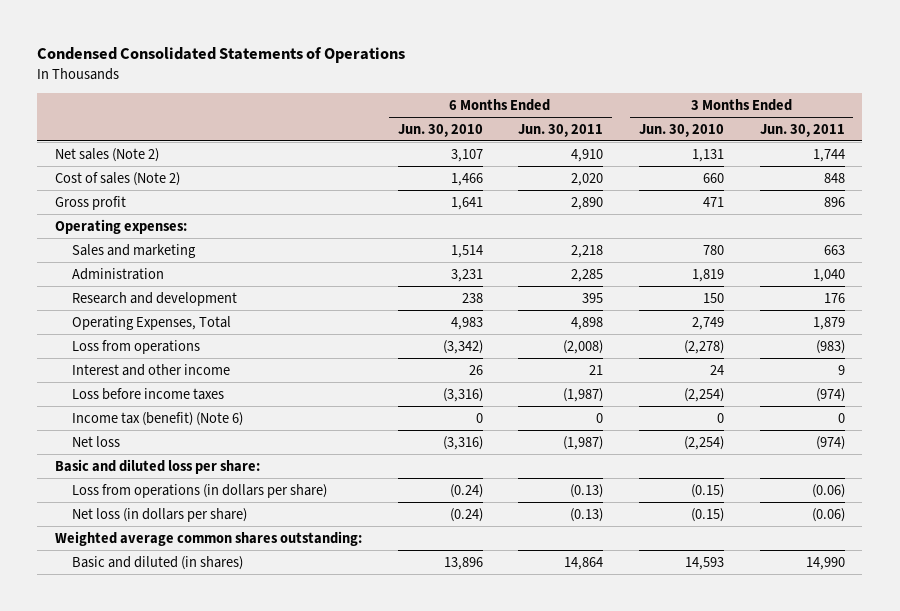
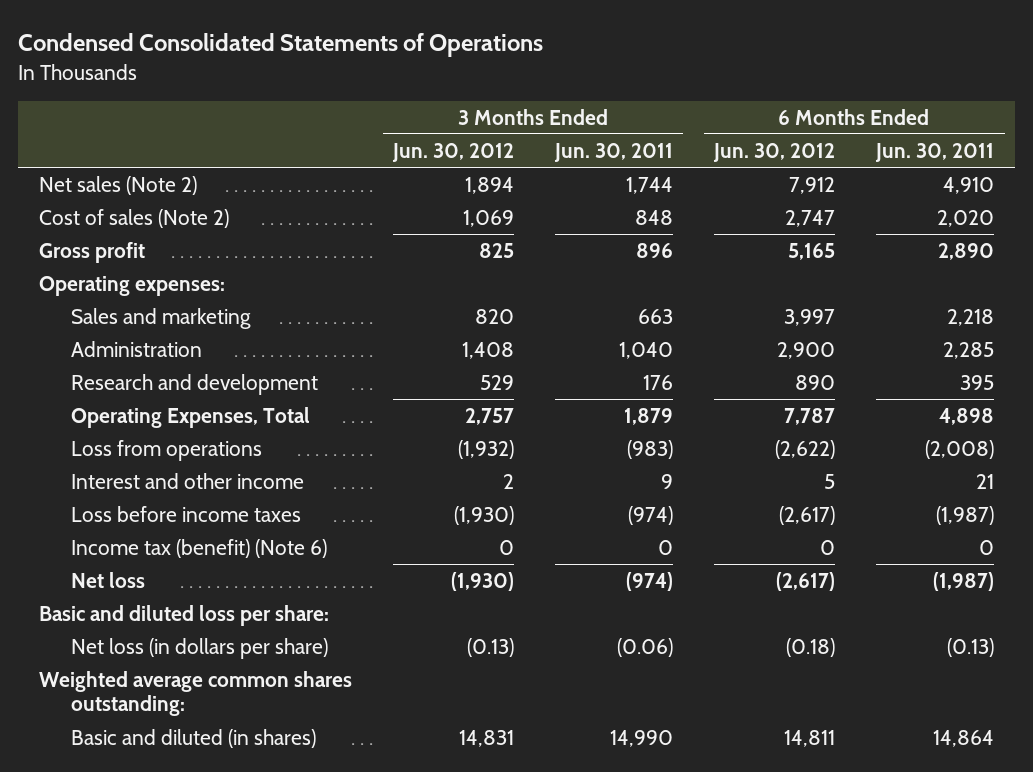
[397,123,483,137] Jun. 30, 2010 -> none
[638,123,724,137] Jun. 30, 2010 -> none
none -> [392,142,515,162] Jun. 30, 2012
none -> [713,142,836,162] Jun. 30, 2012
[72,483,328,498] Loss from operations (in dollars per share) -> none

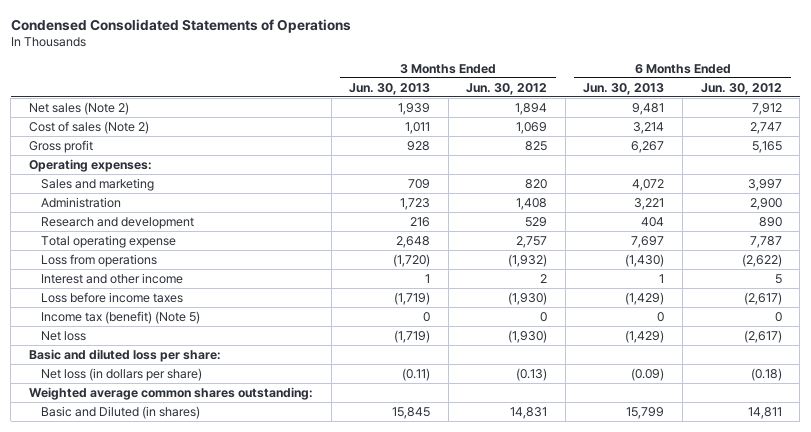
[554,142,674,162] Jun. 30, 2011 -> none
[875,142,995,162] Jun. 30, 2011 -> none
none -> [349,82,431,95] Jun. 30, 2013
none -> [583,82,665,95] Jun. 30, 2013
[71,407,311,429] Operating Expenses, Total -> [40,234,176,248] Total operating expense
[71,539,328,559] Income tax (benefit) (Note 6) -> [40,310,200,324] Income tax (benefit) (Note 5)
[71,729,317,749] Basic and diluted (in shares) -> [40,405,200,419] Basic and Diluted (in shares)

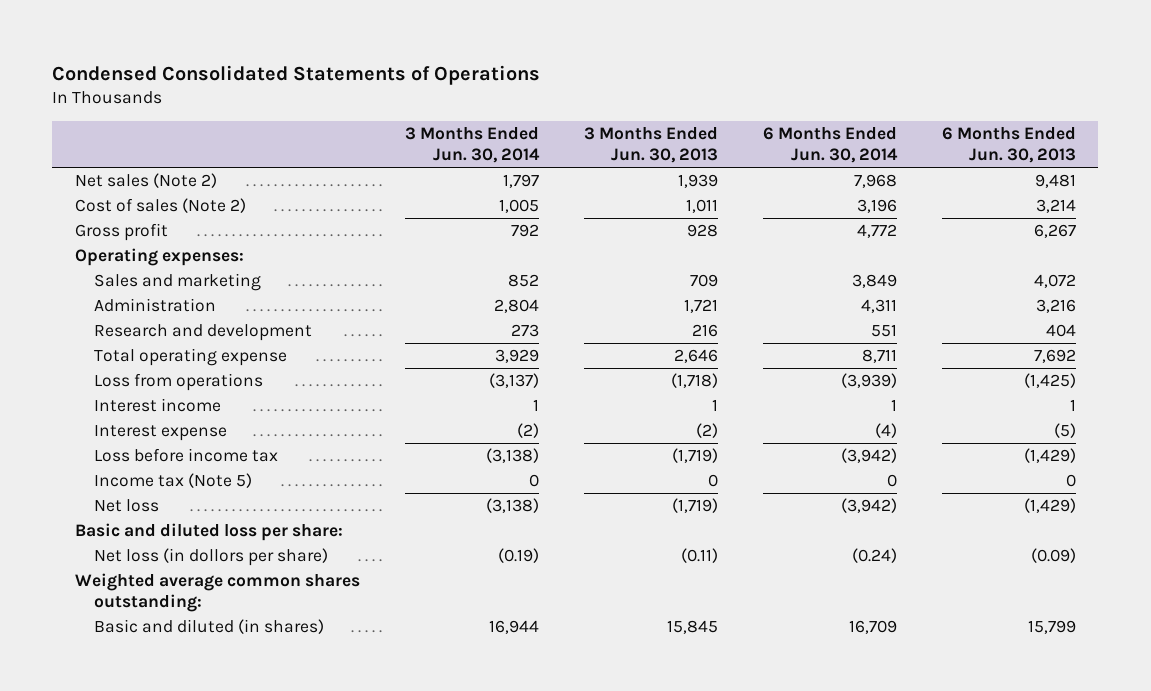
[466,82,548,95] Jun. 30, 2012 -> none
[700,82,782,95] Jun. 30, 2012 -> none
none -> [404,127,540,164] 3 Months Ended Jun. 30, 2014
none -> [762,127,898,164] 6 Months Ended Jun. 30, 2014
[400,197,431,210] 1,723 -> [683,299,718,314] 1,721
[634,197,665,210] 3,221 -> [1035,299,1076,314] 3,216
[396,235,431,248] 2,648 -> [673,349,718,364] 2,646
[631,235,665,248] 7,697 -> [1033,349,1076,364] 7,692
[393,253,431,267] (1,720) -> [670,373,718,389] (1,718)
[625,253,665,267] (1,430) -> [1023,373,1076,389] (1,425)
[40,272,183,284] Interest and other income -> [93,398,221,413] Interest income
none -> [93,425,227,442] Interest expense
[40,291,183,303] Loss before income taxes -> [93,448,278,463] Loss before income tax
[40,310,200,324] Income tax (benefit) (Note 5) -> [93,473,252,489] Income tax (Note 5)
[40,367,202,381] Net loss (in dollars per share) -> [93,548,328,567] Net loss (in dollors per share)
[40,405,200,419] Basic and Diluted (in shares) -> [93,619,324,635] Basic and diluted (in shares)

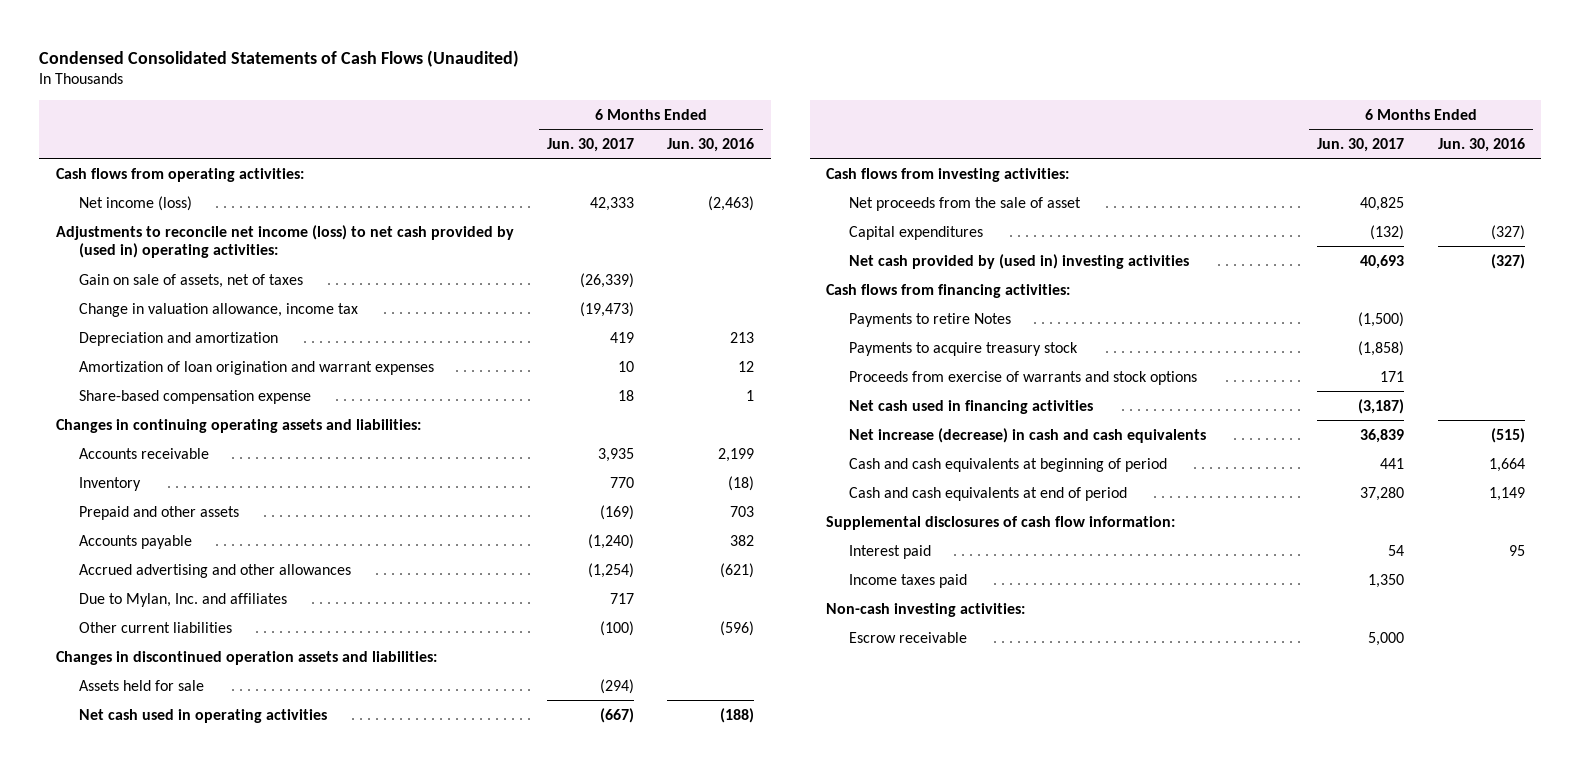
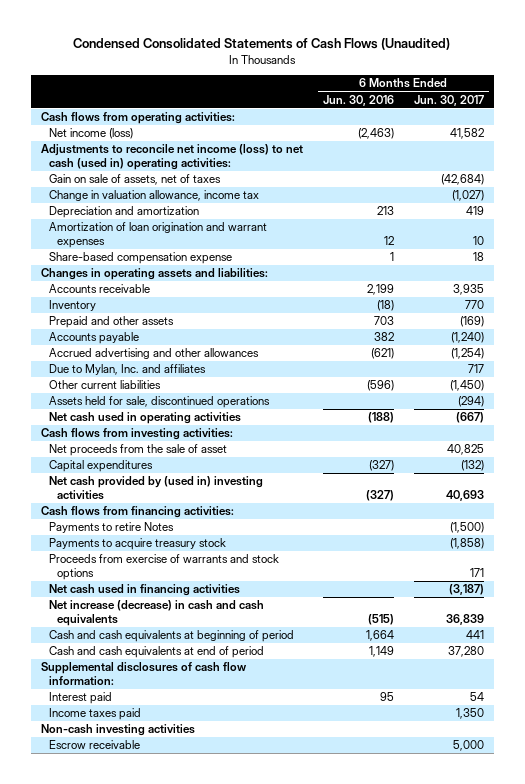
[590,196,635,211] 42,333 -> [449,128,484,140] 41,582
[55,224,514,259] Adjustments to reconcile net income (loss) to net cash provided by (used in) operating activities: -> [40,144,303,170] Adjustments to reconcile net income (loss) to net cash (used in) operating activities:
[580,272,635,288] (26,339) -> [440,174,484,186] (42,684)
[580,301,635,317] (19,473) -> [451,190,484,202] (1,027)
[55,418,421,433] Changes in continuing operating assets and liabilities: -> [40,268,268,281] Changes in operating assets and liabilities:
[55,650,437,665] Changes in discontinued operation assets and liabilities: -> none
[600,620,635,636] (100) -> [449,380,484,392] (1,450)
[78,679,204,691] Assets held for sale -> [48,396,270,409] Assets held for sale, discontinued operations
[826,602,1026,617] Non-cash investing activities: -> [40,724,195,737] Non-cash investing activities

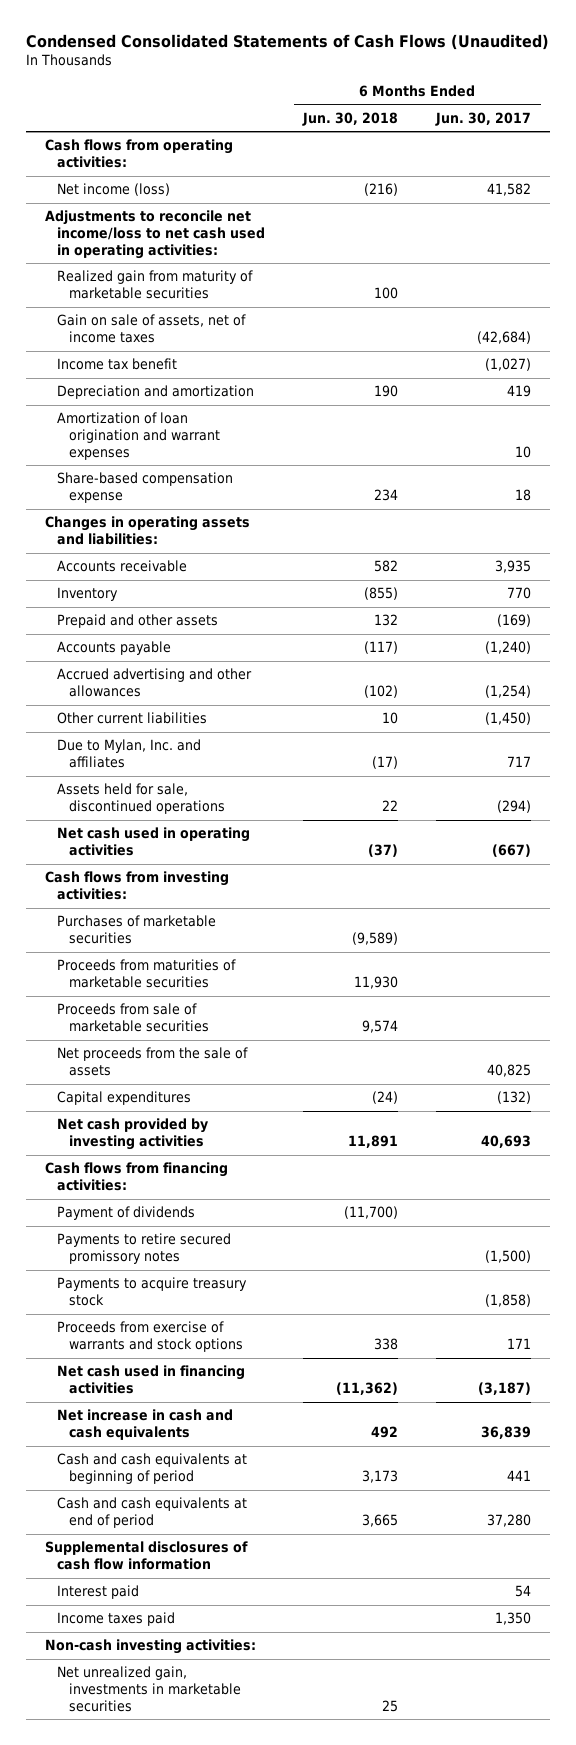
[322,94,394,106] Jun. 30, 2016 -> none
none -> [302,111,399,126] Jun. 30, 2018
[40,144,303,170] Adjustments to reconcile net income (loss) to net cash (used in) operating activities: -> [44,210,266,260] Adjustments to reconcile net income/loss to net cash used in operating activities:
none -> [57,270,254,300] Realized gain from maturity of marketable securities
[48,174,221,186] Gain on sale of assets, net of taxes -> [57,314,247,344] Gain on sale of assets, net of income taxes
[48,190,259,202] Change in valuation allowance, income tax -> [57,358,178,371] Income tax benefit
[48,364,206,376] Due to Mylan, Inc. and affiliates -> [57,739,202,769] Due to Mylan, Inc. and affiliates
none -> [57,915,217,945] Purchases of marketable securities
none -> [57,959,237,989] Proceeds from maturities of marketable securities
none -> [57,1003,210,1033] Proceeds from sale of marketable securities
[48,444,227,457] Net proceeds from the sale of asset -> [57,1047,249,1077] Net proceeds from the sale of assets
[48,476,263,500] Net cash provided by (used in) investing activities -> [57,1118,209,1151] Net cash provided by investing activities
none -> [57,1206,196,1221] Payment of dividends
[48,522,174,534] Payments to retire Notes -> [57,1233,232,1265] Payments to retire secured promissory notes
[48,600,264,626] Net increase (decrease) in cash and cash equivalents -> [57,1409,234,1441] Net increase in cash and cash equivalents
[40,662,247,685] Supplemental disclosures of cash flow information: -> [44,1541,248,1571] Supplemental disclosures of cash flow information
[48,740,140,750] Escrow receivable -> none
[40,724,195,737] Non-cash investing activities -> [44,1639,256,1655] Non-cash investing activities:
none -> [57,1666,242,1713] Net unrealized gain, investments in marketable securities

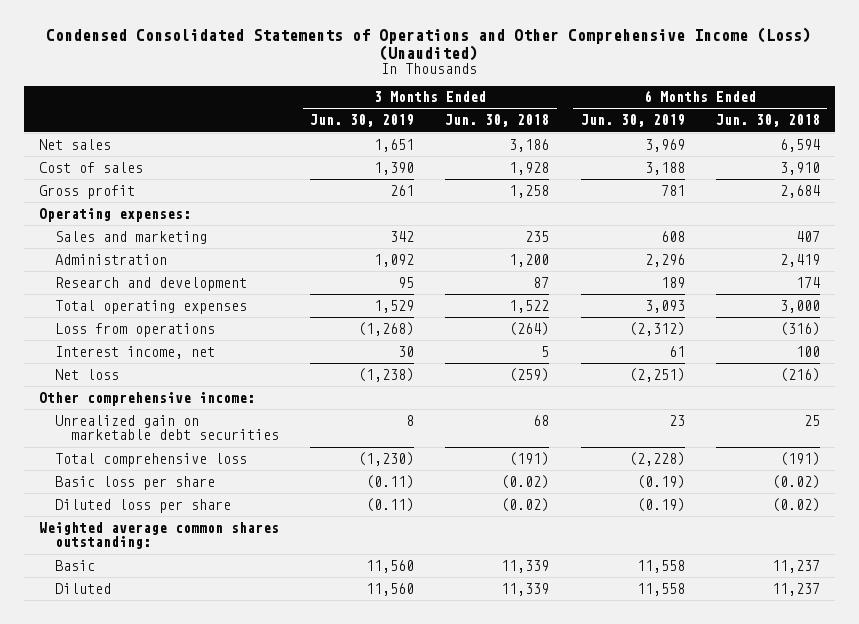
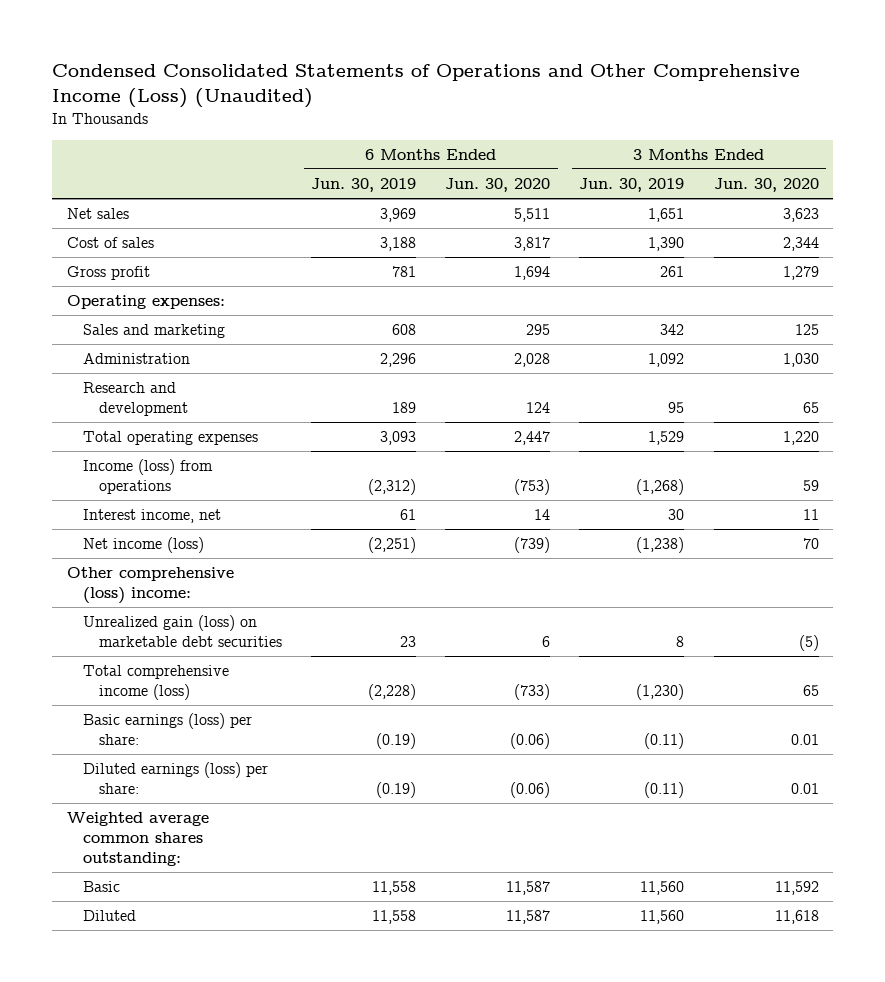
[445,114,550,128] Jun. 30, 2018 -> none
[715,114,820,128] Jun. 30, 2018 -> none
none -> [445,178,551,193] Jun. 30, 2020
none -> [713,178,819,193] Jun. 30, 2020
[55,322,216,337] Loss from operations -> [82,459,213,494] Income (loss) from operations
[55,368,120,380] Net loss -> [82,537,204,554] Net income (loss)
[39,391,256,406] Other comprehensive income: -> [66,567,234,604] Other comprehensive (loss) income:
[55,414,279,441] Unrealized gain on marketable debt securities -> [82,615,283,647] Unrealized gain (loss) on marketable debt securities
[55,452,248,467] Total comprehensive loss -> [82,665,229,700] Total comprehensive income (loss)
[55,475,216,490] Basic loss per share -> [82,713,252,745] Basic earnings (loss) per share:
[55,498,232,513] Diluted loss per share -> [82,762,268,794] Diluted earnings (loss) per share:

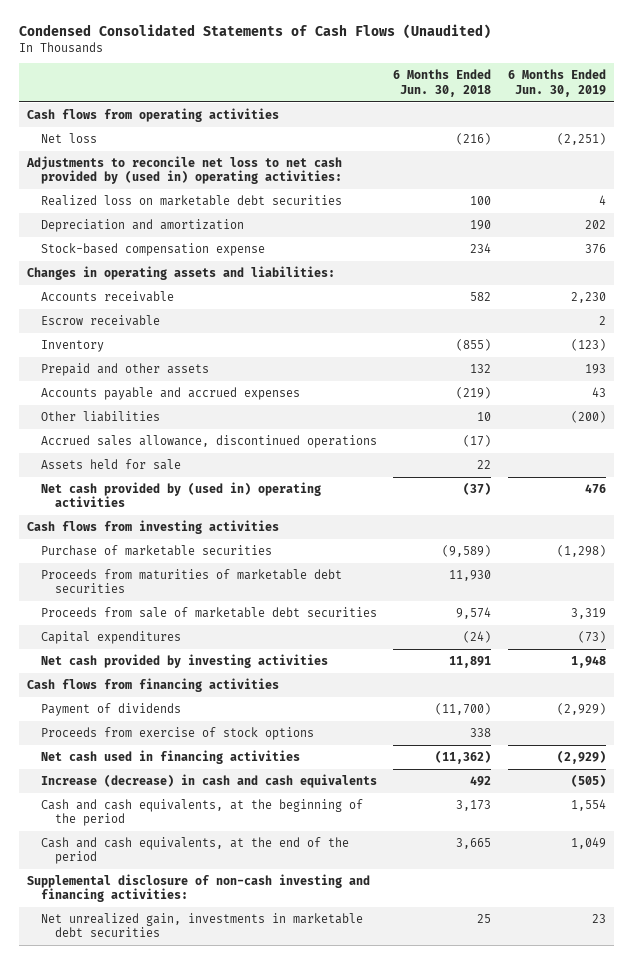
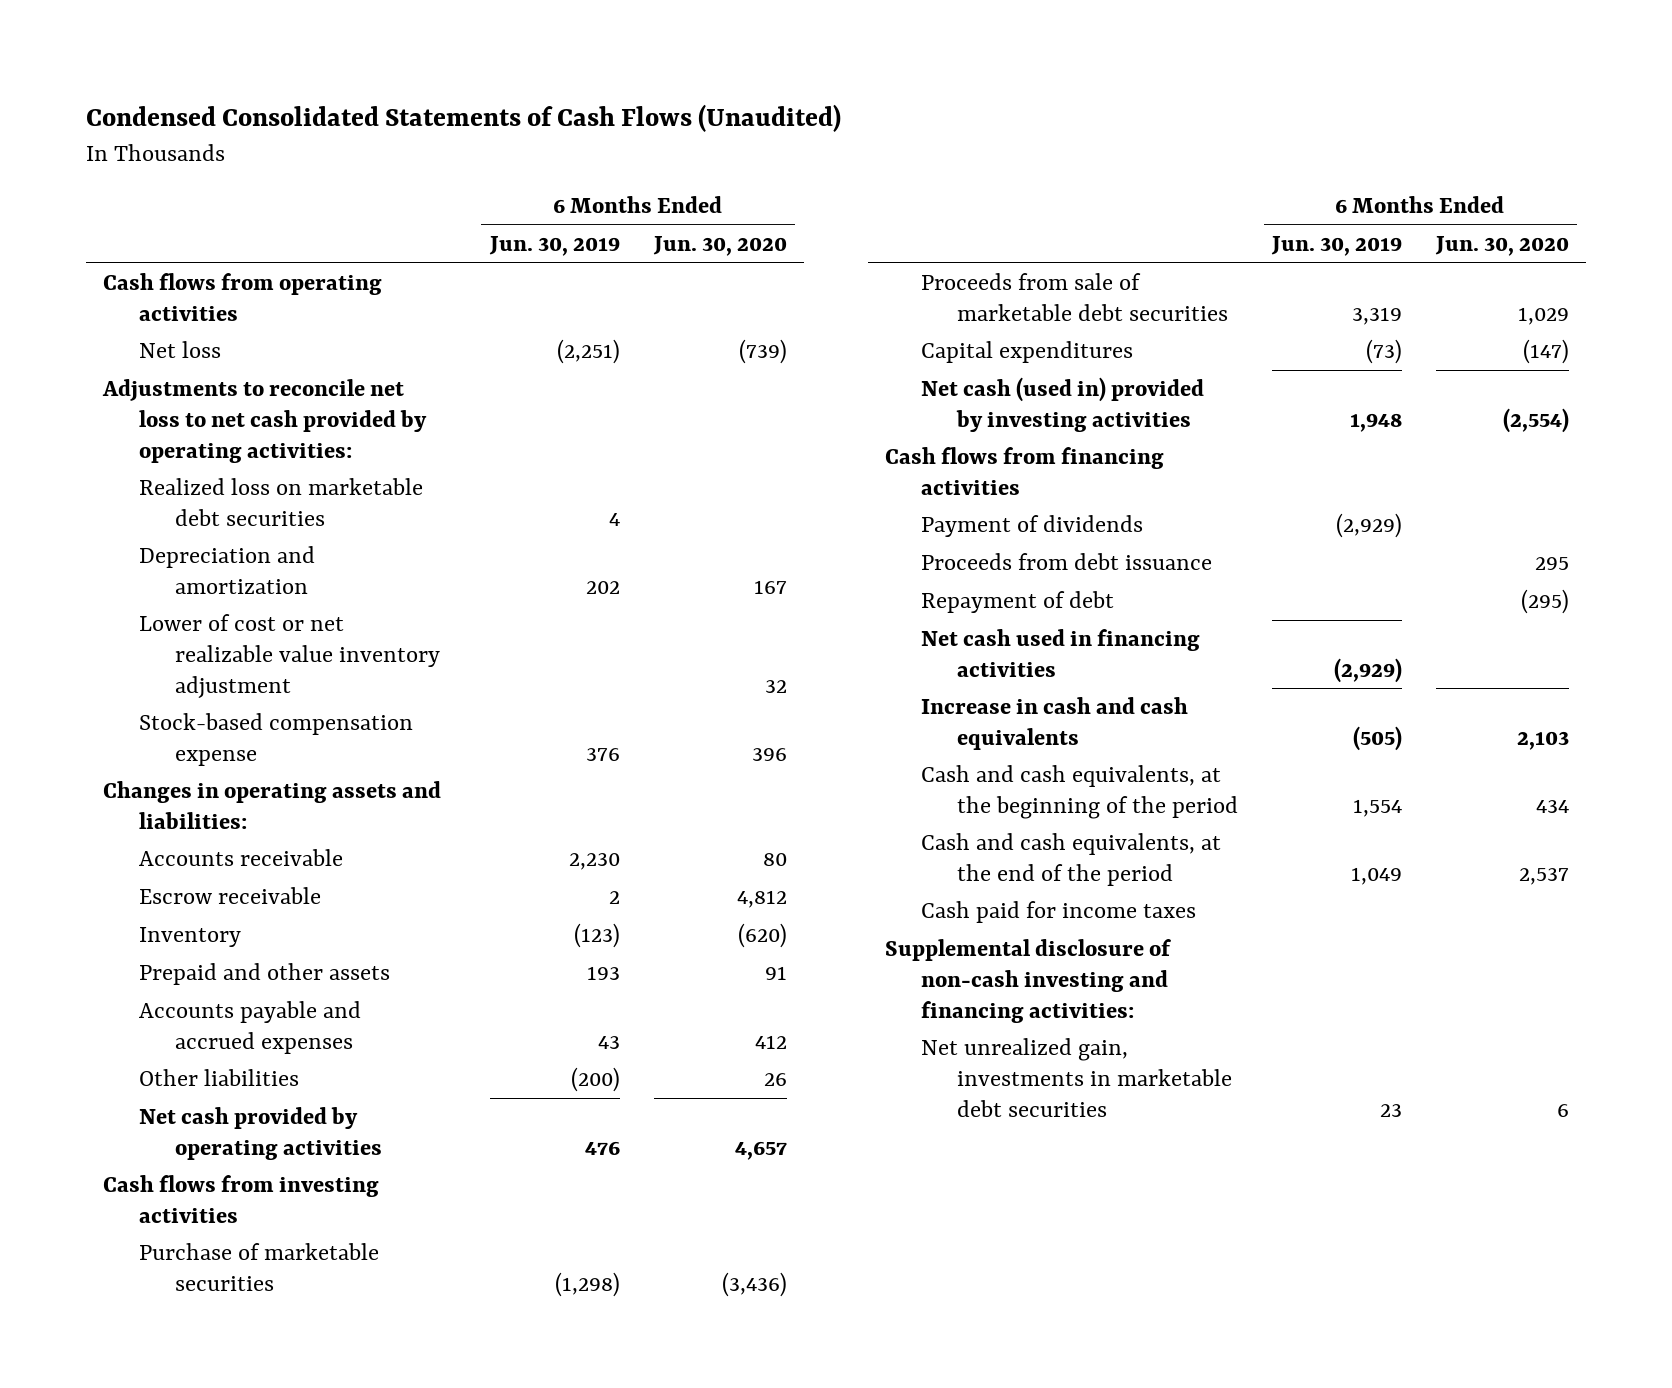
[393,69,492,97] 6 Months Ended Jun. 30, 2018 -> none
none -> [652,236,787,257] Jun. 30, 2020
[25,155,342,185] Adjustments to reconcile net loss to net cash provided by (used in) operating activities: -> [102,379,427,463] Adjustments to reconcile net loss to net cash provided by operating activities:
none -> [138,614,440,698] Lower of cost or net realizable value inventory adjustment
[40,434,377,448] Accrued sales allowance, discontinued operations -> none
[40,458,181,470] Assets held for sale -> none
[40,481,321,508] Net cash provided by (used in) operating activities -> [138,1107,382,1160] Net cash provided by operating activities
[40,568,342,594] Proceeds from maturities of marketable debt securities -> none
[40,653,328,668] Net cash provided by investing activities -> [921,377,1205,432] Net cash (used in) provided by investing activities
[40,726,314,740] Proceeds from exercise of stock options -> none
none -> [921,553,1213,571] Proceeds from debt issuance
none -> [921,591,1115,614] Repayment of debt
[40,773,377,788] Increase (decrease) in cash and cash equivalents -> [921,697,1189,750] Increase in cash and cash equivalents
none -> [921,901,1197,924] Cash paid for income taxes

